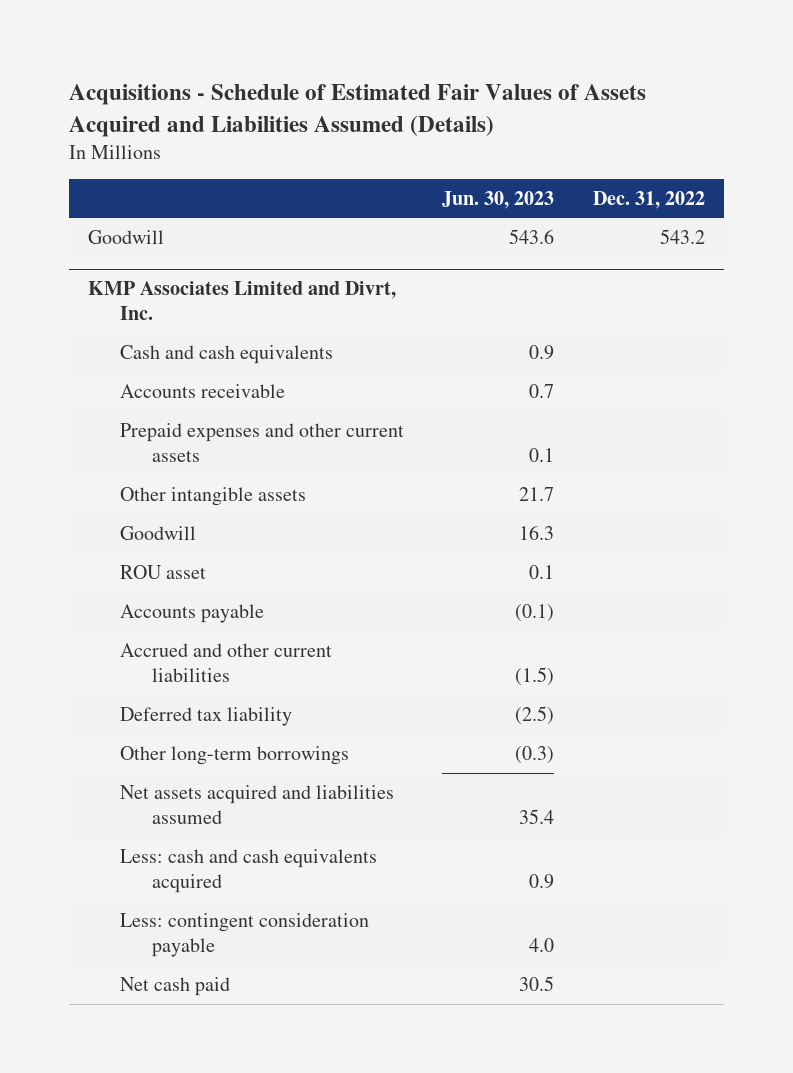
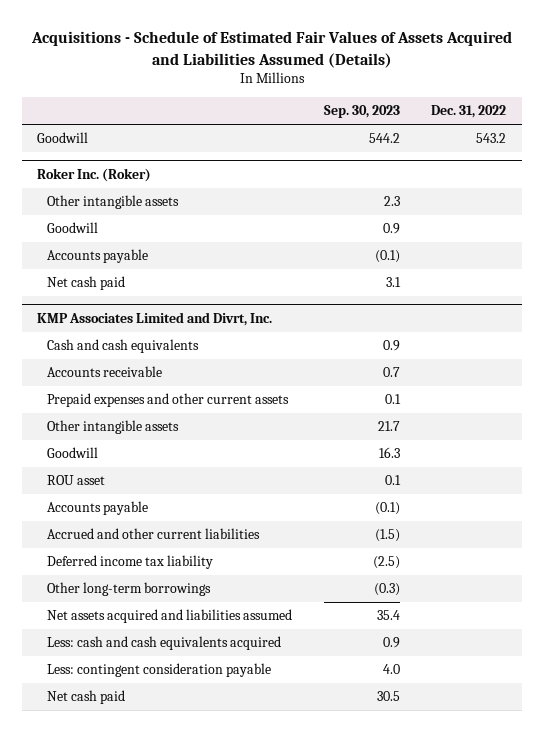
[442,190,555,209] Jun. 30, 2023 -> none
none -> [323,105,400,119] Sep. 30, 2023
none -> [37,167,152,182] Roker Inc. (Roker)
none -> [47,195,180,210] Other intangible assets
none -> [47,222,99,234] Goodwill
none -> [47,249,149,264] Accounts payable
none -> [47,276,126,291] Net cash paid
[119,706,292,726] Deferred tax liability -> [47,555,214,570] Deferred income tax liability

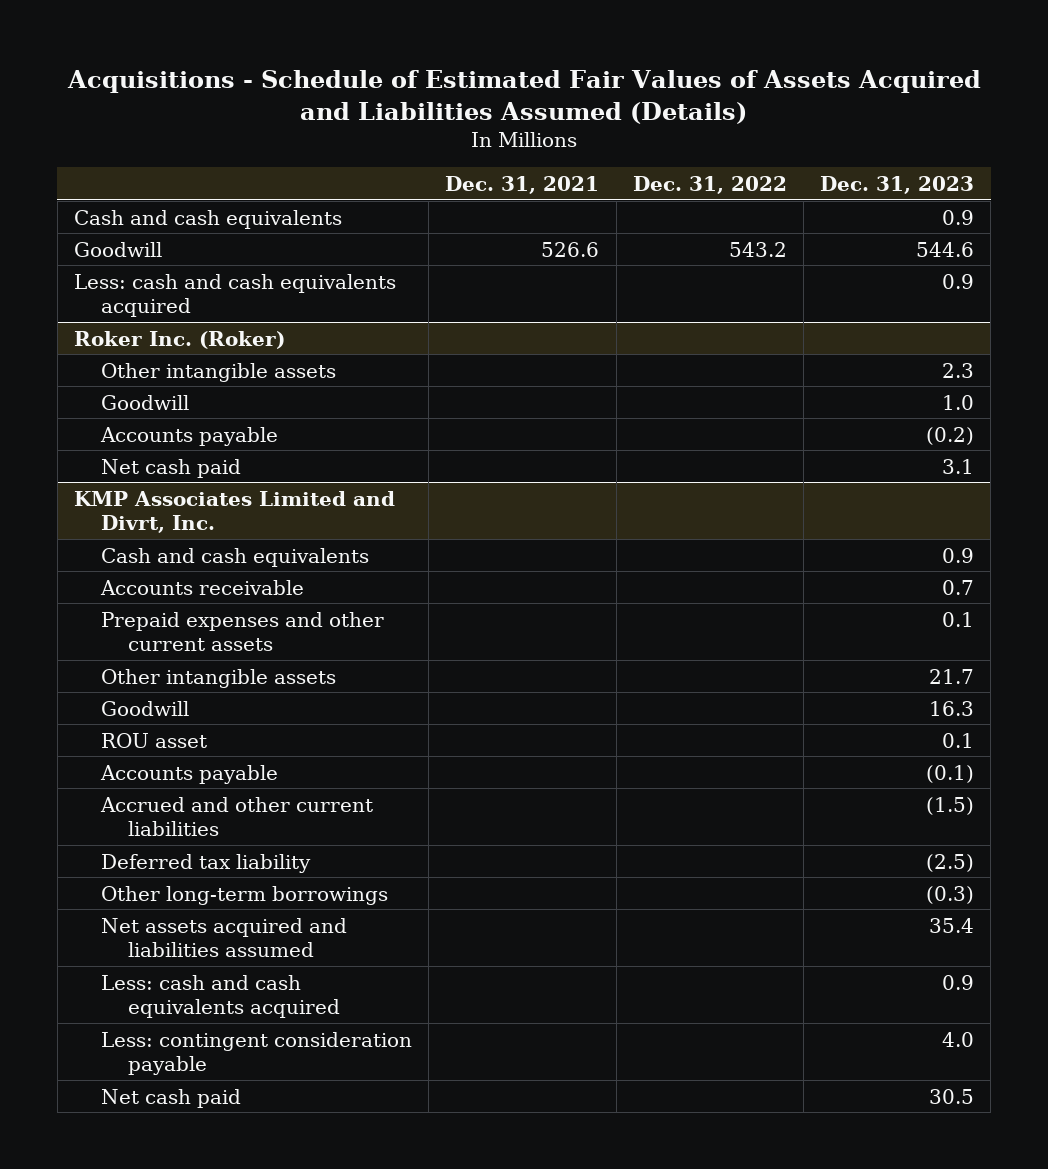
[323,105,400,119] Sep. 30, 2023 -> none
none -> [445,175,600,194] Dec. 31, 2021
none -> [819,175,974,194] Dec. 31, 2023
none -> [73,209,342,229] Cash and cash equivalents
none -> [73,273,396,317] Less: cash and cash equivalents acquired
[47,555,214,570] Deferred income tax liability -> [101,853,312,873] Deferred tax liability

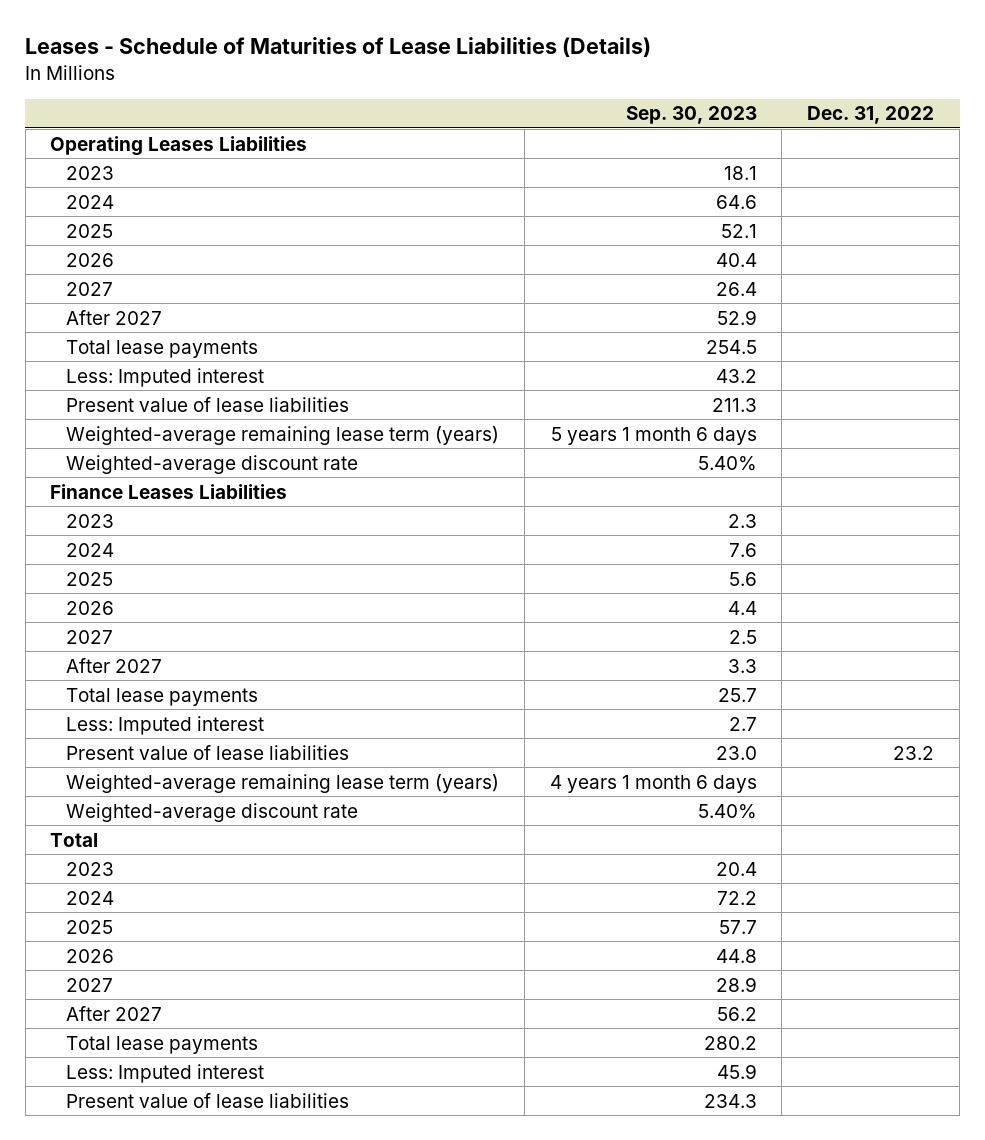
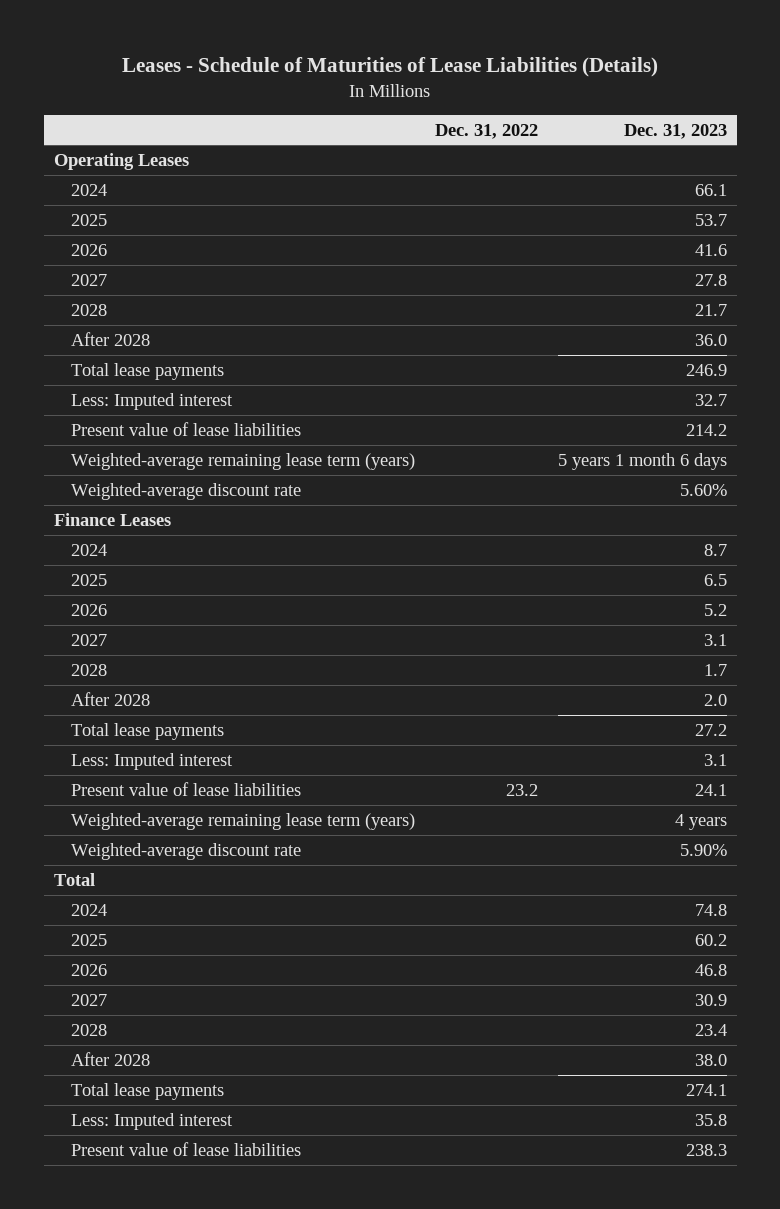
[625,106,757,125] Sep. 30, 2023 -> none
none -> [623,123,727,139] Dec. 31, 2023
[65,165,114,180] 2023 -> none
[50,135,308,156] Operating Leases Liabilities -> [53,152,189,170] Operating Leases
[65,309,162,325] After 2027 -> none
none -> [71,303,108,316] 2028
none -> [71,331,151,346] After 2028
[65,513,114,528] 2023 -> none
[50,483,288,499] Finance Leases Liabilities -> [53,512,171,526] Finance Leases
[65,657,162,673] After 2027 -> none
none -> [71,663,108,676] 2028
none -> [71,691,151,706] After 2028
[65,861,114,876] 2023 -> none
[65,1005,162,1021] After 2027 -> none
none -> [71,1023,108,1036] 2028
none -> [71,1051,151,1066] After 2028

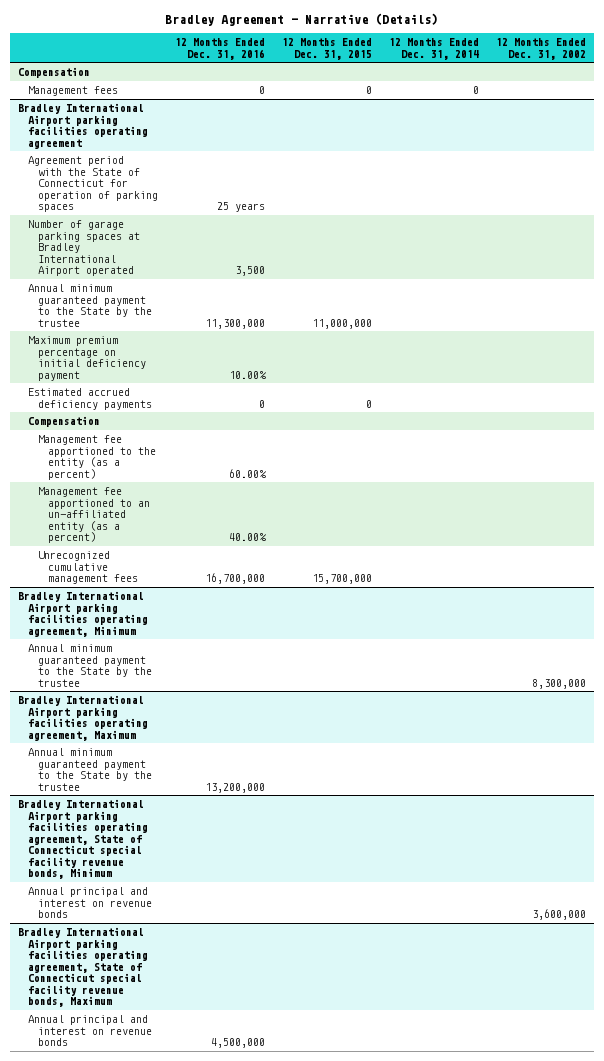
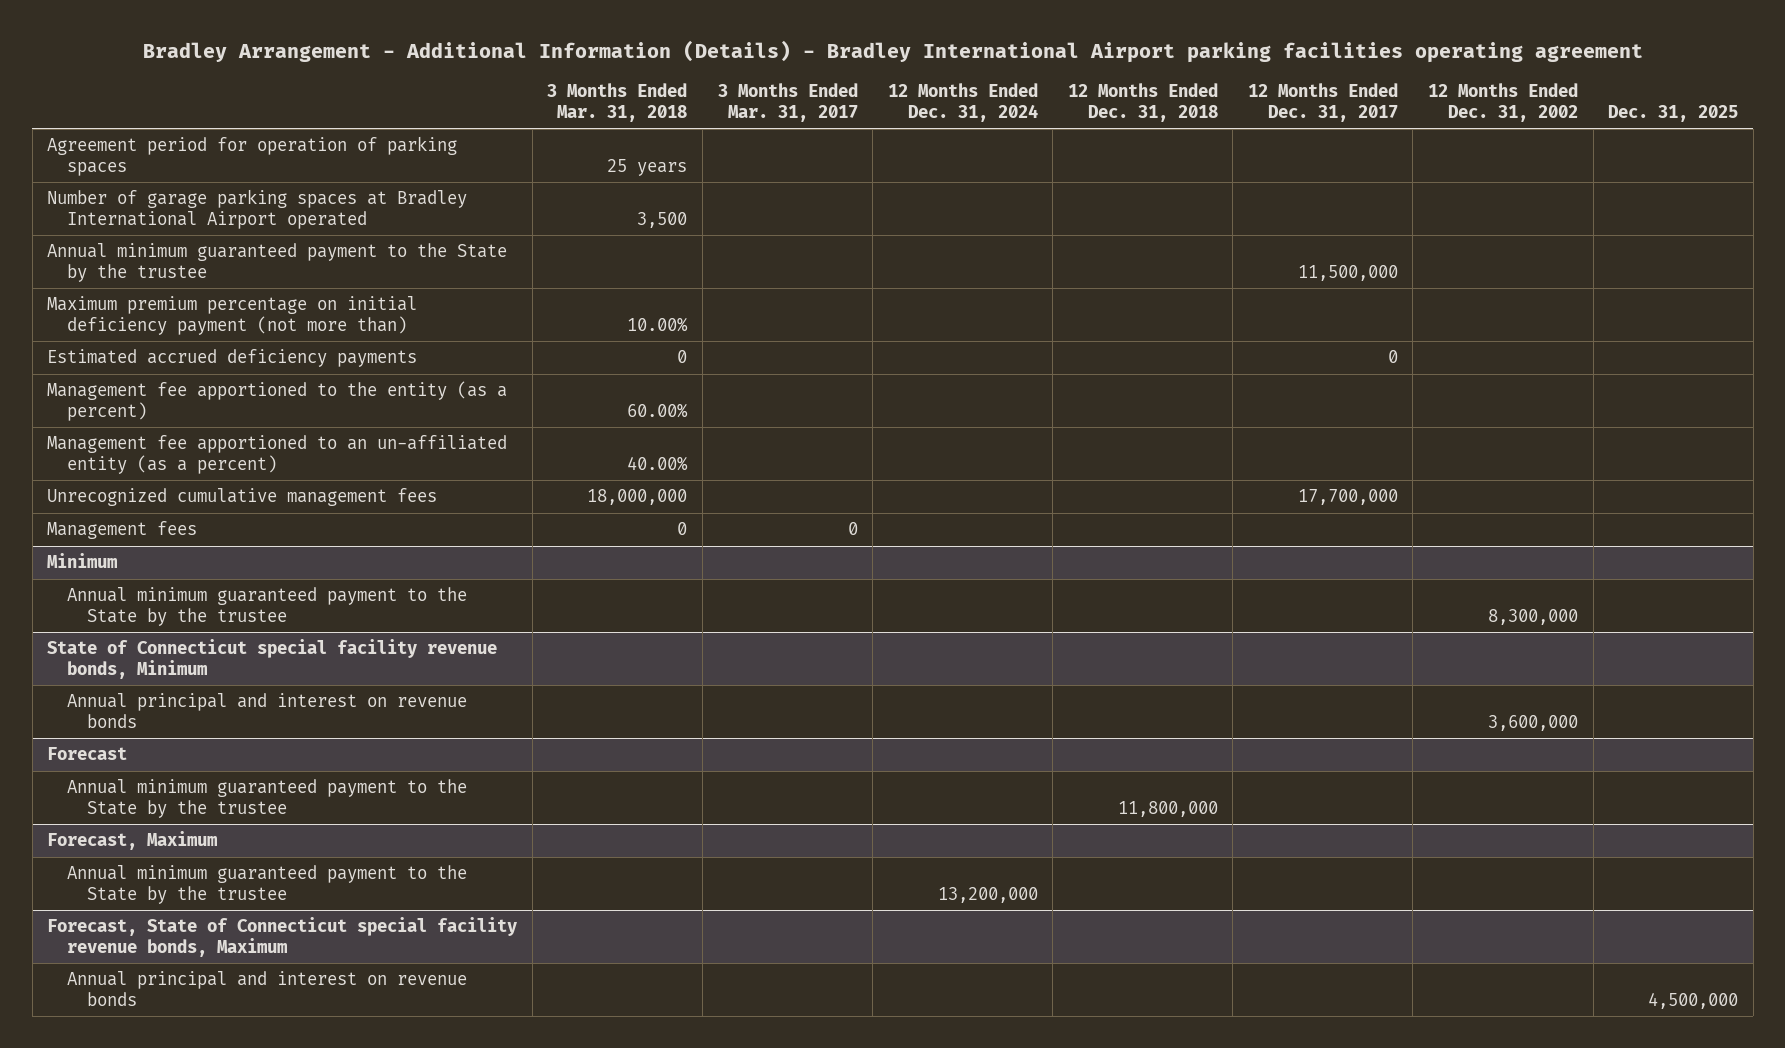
[164,12,438,26] Bradley Agreement - Narrative (Details) -> [142,40,1643,64] Bradley Arrangement - Additional Information (Details) - Bradley International Airport parking facilities operating agreement
[175,38,266,60] 12 Months Ended Dec. 31, 2016 -> none
[281,38,372,60] 12 Months Ended Dec. 31, 2015 -> none
[388,38,479,60] 12 Months Ended Dec. 31, 2014 -> none
none -> [547,83,688,122] 3 Months Ended Mar. 31, 2018
none -> [717,83,858,122] 3 Months Ended Mar. 31, 2017
none -> [887,83,1038,122] 12 Months Ended Dec. 31, 2024
none -> [1067,83,1218,122] 12 Months Ended Dec. 31, 2018
none -> [1247,83,1398,122] 12 Months Ended Dec. 31, 2017
none -> [1608,104,1739,122] Dec. 31, 2025
[18,67,91,79] Compensation -> none
none -> [47,136,458,176] Agreement period for operation of parking spaces
none -> [47,189,468,229] Number of garage parking spaces at Bradley International Airport operated
none -> [47,243,508,282] Annual minimum guaranteed payment to the State by the trustee
none -> [47,296,418,335] Maximum premium percentage on initial deficiency payment (not more than)
none -> [47,349,418,368] Estimated accrued deficiency payments
none -> [47,381,508,421] Management fee apportioned to the entity (as a percent)
none -> [47,435,508,474] Management fee apportioned to an un-affiliated entity (as a percent)
none -> [47,488,438,507] Unrecognized cumulative management fees
[18,103,149,149] Bradley International Airport parking facilities operating agreement -> none
[28,156,159,213] Agreement period with the State of Connecticut for operation of parking spaces -> none
[28,220,141,277] Number of garage parking spaces at Bradley International Airport operated -> none
[28,284,153,327] Annual minimum guaranteed payment to the State by the trustee -> none
[28,336,147,381] Maximum premium percentage on initial deficiency payment -> none
[28,388,153,410] Estimated accrued deficiency payments -> none
[28,416,101,428] Compensation -> none
[38,435,157,480] Management fee apportioned to the entity (as a percent) -> none
[38,487,151,544] Management fee apportioned to an un-affiliated entity (as a percent) -> none
[38,551,139,585] Unrecognized cumulative management fees -> none
[18,591,149,637] Bradley International Airport parking facilities operating agreement, Minimum -> [47,553,118,569] Minimum
[18,695,149,741] Bradley International Airport parking facilities operating agreement, Maximum -> none
[28,748,153,791] Annual minimum guaranteed payment to the State by the trustee -> none
[18,799,149,880] Bradley International Airport parking facilities operating agreement, State of Connecticut special facility revenue bonds, Minimum -> [47,639,498,679] State of Connecticut special facility revenue bonds, Minimum
none -> [47,747,128,761] Forecast
none -> [67,779,468,818] Annual minimum guaranteed payment to the State by the trustee
none -> [47,831,218,851] Forecast, Maximum
none -> [67,865,468,904] Annual minimum guaranteed payment to the State by the trustee
[18,927,149,1008] Bradley International Airport parking facilities operating agreement, State of Connecticut special facility revenue bonds, Maximum -> [47,917,518,957] Forecast, State of Connecticut special facility revenue bonds, Maximum

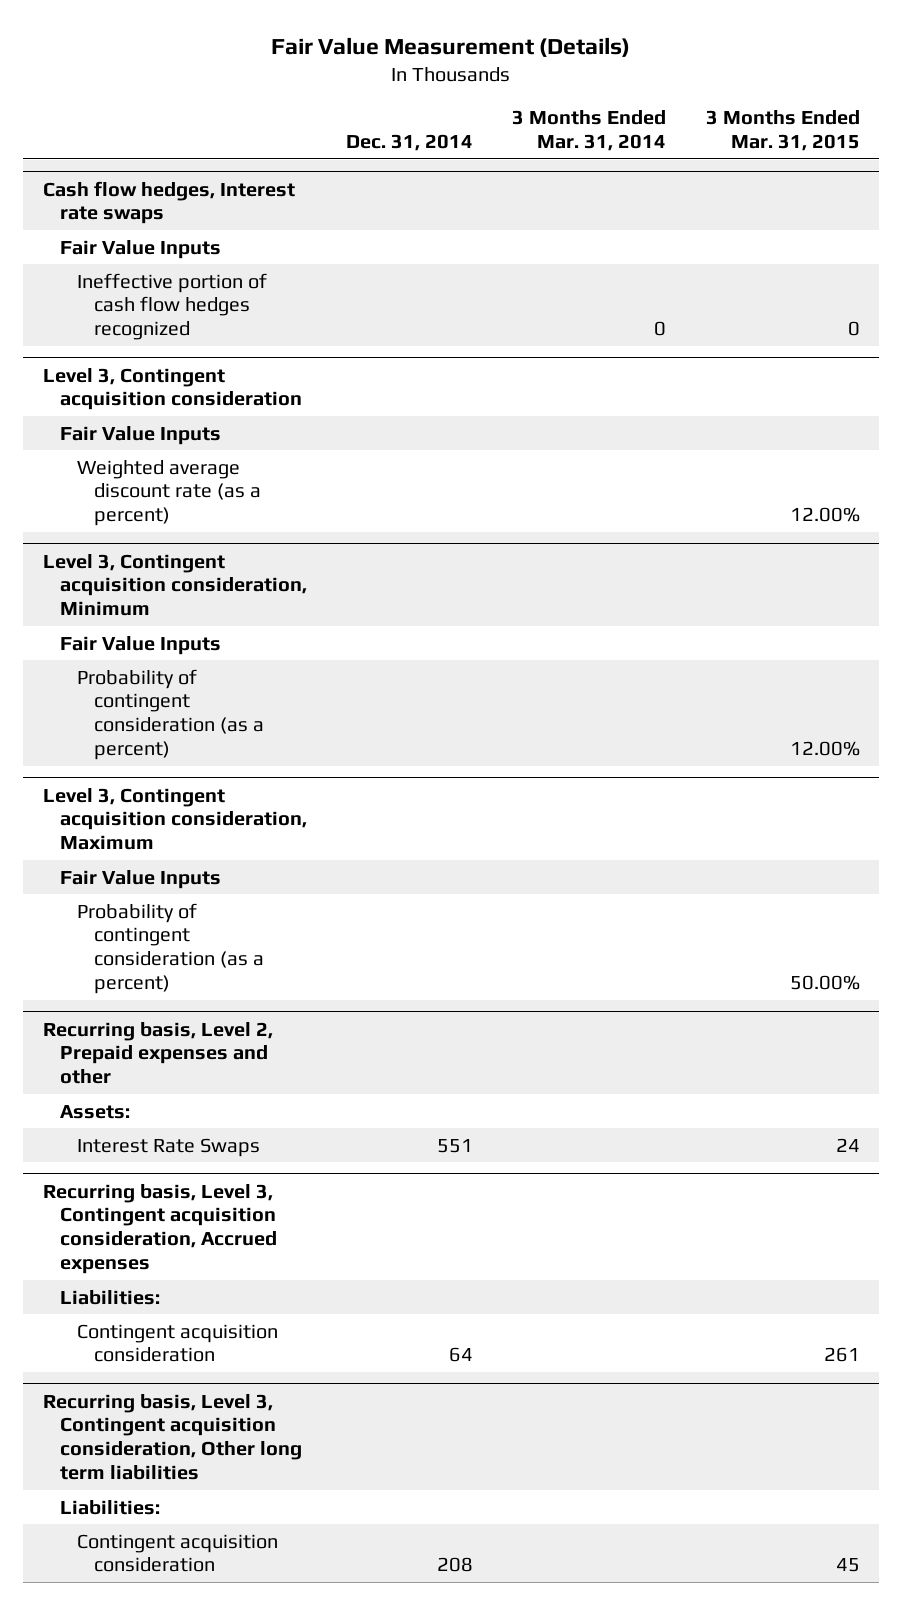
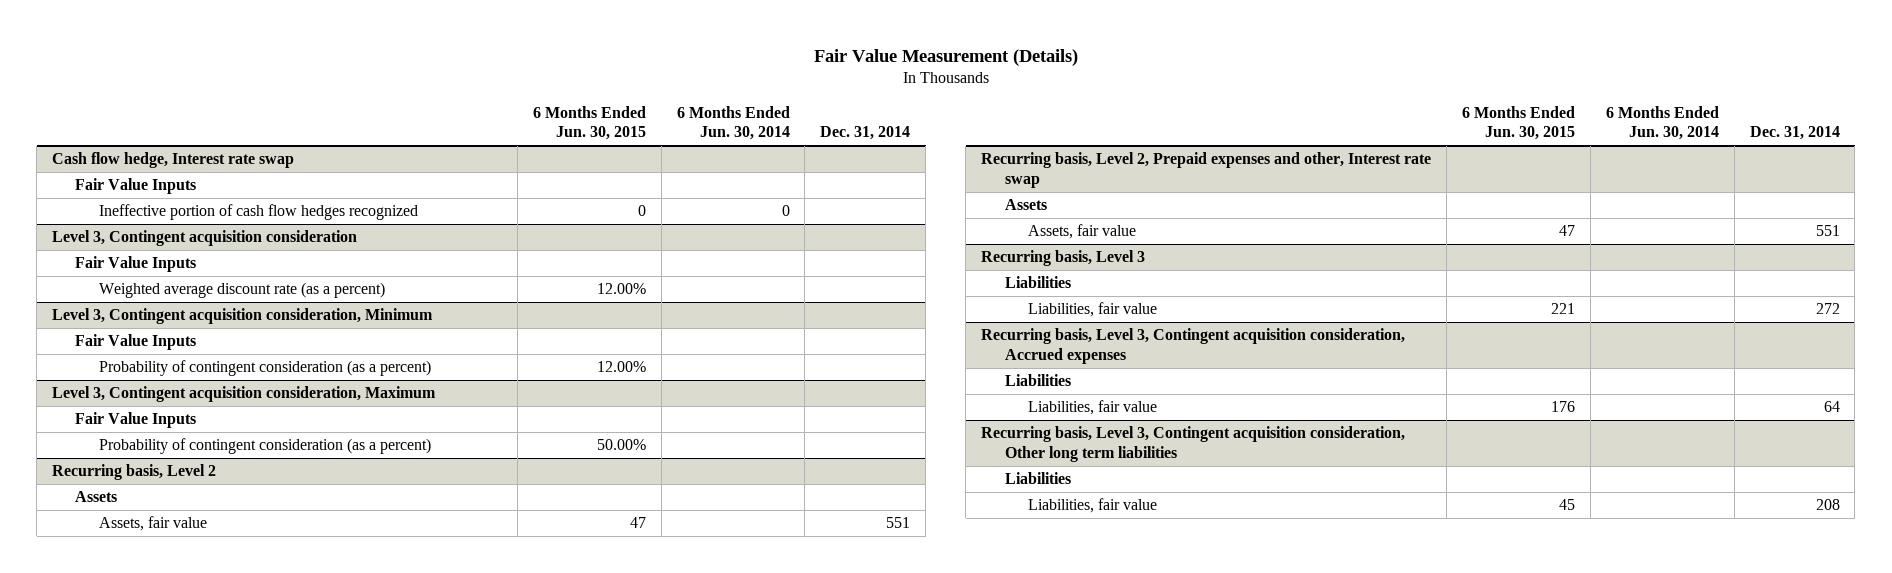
[512,110,667,152] 3 Months Ended Mar. 31, 2014 -> none
[705,110,860,152] 3 Months Ended Mar. 31, 2015 -> none
none -> [532,105,646,141] 6 Months Ended Jun. 30, 2015
none -> [676,105,790,141] 6 Months Ended Jun. 30, 2014
[43,180,296,225] Cash flow hedges, Interest rate swaps -> [52,152,295,169] Cash flow hedge, Interest rate swap
none -> [52,464,217,481] Recurring basis, Level 2
none -> [75,491,118,503] Assets
none -> [98,516,207,532] Assets, fair value
[43,1021,274,1085] Recurring basis, Level 2, Prepaid expenses and other -> [981,152,1432,188] Recurring basis, Level 2, Prepaid expenses and other, Interest rate swap
[59,1104,130,1119] Assets: -> [1004,199,1047,211] Assets
[76,1137,260,1157] Interest Rate Swaps -> [1027,224,1136,240] Assets, fair value
none -> [981,250,1146,267] Recurring basis, Level 3
none -> [1004,276,1071,289] Liabilities
none -> [1027,302,1157,318] Liabilities, fair value
[59,1289,160,1305] Liabilities: -> [1004,374,1071,387] Liabilities
[76,1323,278,1363] Contingent acquisition consideration -> [1027,400,1157,416] Liabilities, fair value
[59,1499,160,1515] Liabilities: -> [1004,472,1071,485] Liabilities
[76,1533,278,1573] Contingent acquisition consideration -> [1027,498,1157,514] Liabilities, fair value

